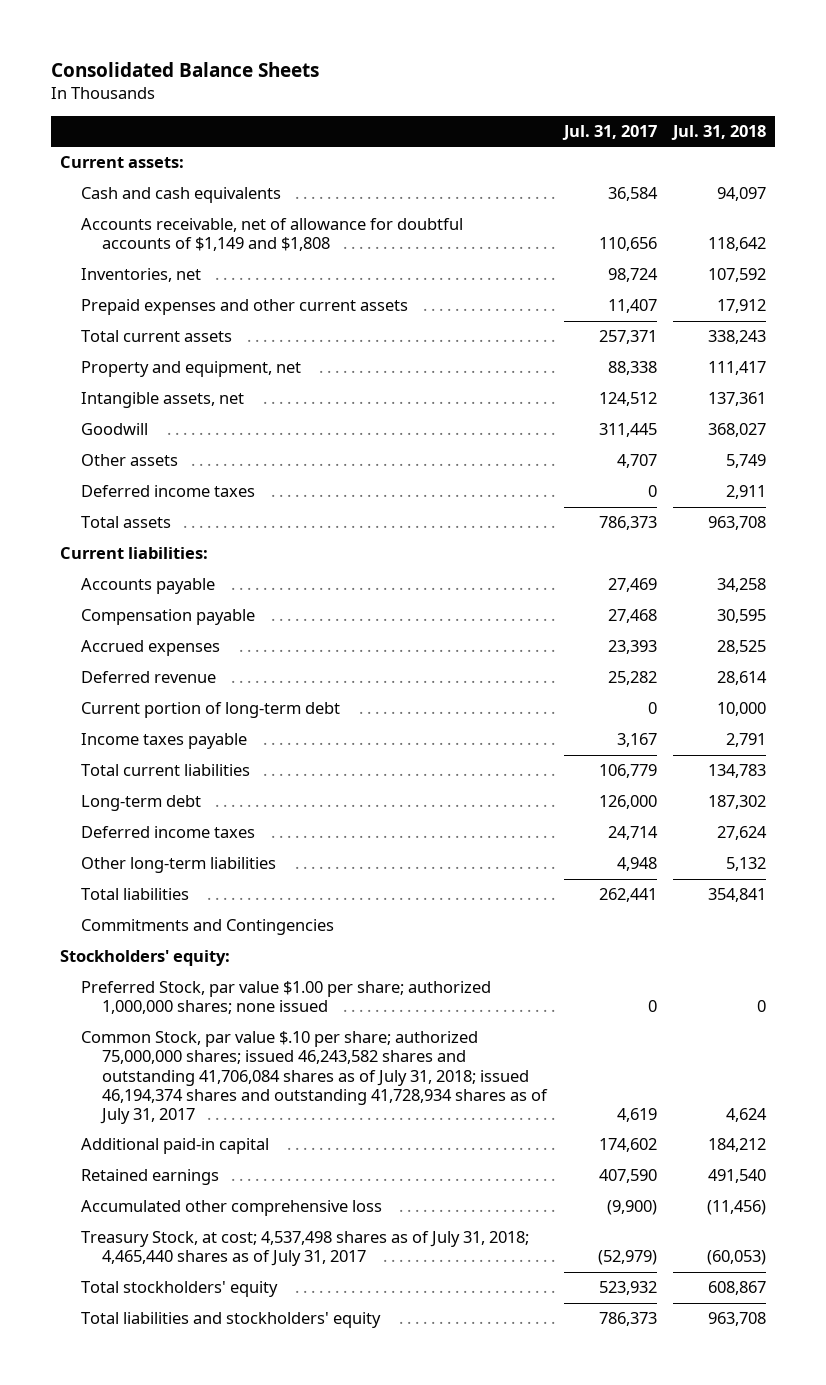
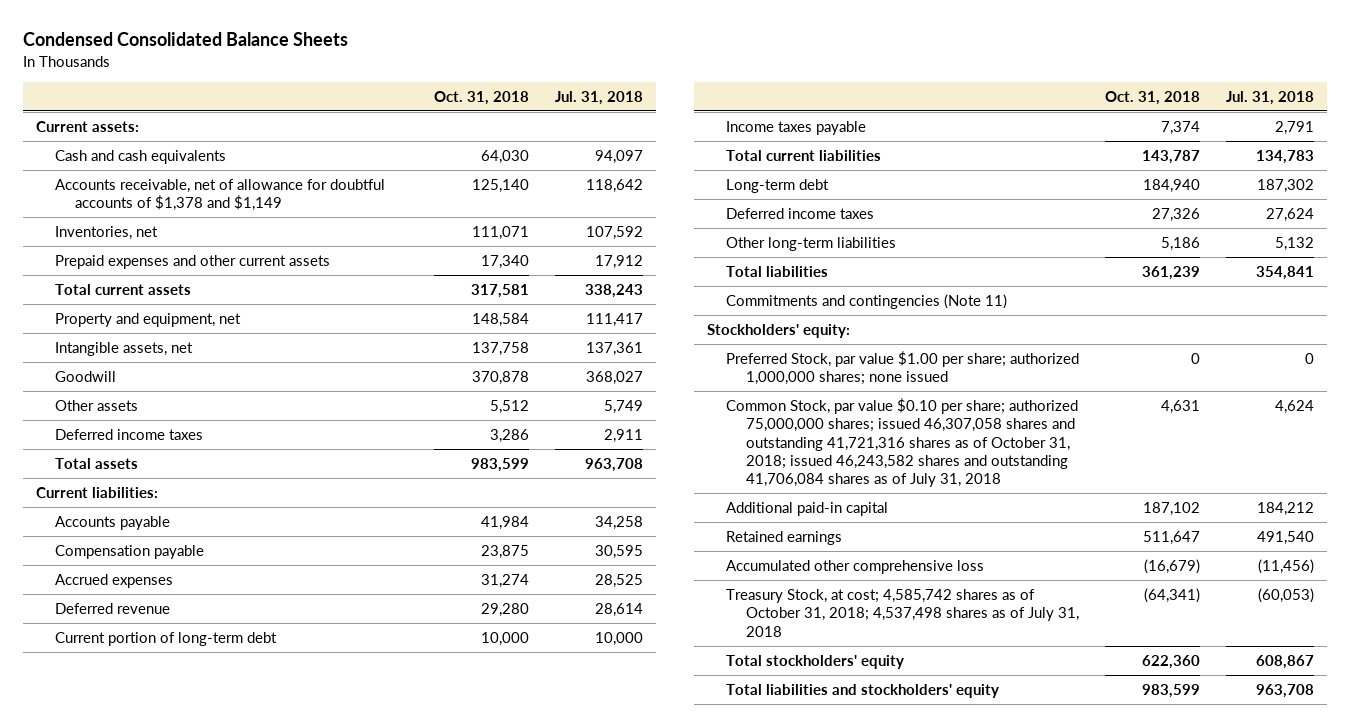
[51,61,320,77] Consolidated Balance Sheets -> [22,32,348,47] Condensed Consolidated Balance Sheets
[561,124,657,140] Jul. 31, 2017 -> none
none -> [434,90,530,105] Oct. 31, 2018
[80,218,463,252] Accounts receivable, net of allowance for doubtful accounts of $1,149 and $1,808 -> [55,178,386,212] Accounts receivable, net of allowance for doubtful accounts of $1,378 and $1,149
[80,919,334,936] Commitments and Contingencies -> [726,293,1008,309] Commitments and contingencies (Note 11)
[80,1031,548,1124] Common Stock, par value $.10 per share; authorized 75,000,000 shares; issued 46,243,582 shares and outstanding 41,706,084 shares as of July 31, 2018; issued 46,194,374 shares and outstanding 41,728,934 shares as of July 31, 2017 -> [726,397,1079,488] Common Stock, par value $0.10 per share; authorized 75,000,000 shares; issued 46,307,058 shares and outstanding 41,721,316 shares as of October 31, 2018; issued 46,243,582 shares and outstanding 41,706,084 shares as of July 31, 2018
[80,1231,529,1267] Treasury Stock, at cost; 4,537,498 shares as of July 31, 2018; 4,465,440 shares as of July 31, 2017 -> [726,588,1079,637] Treasury Stock, at cost; 4,585,742 shares as of October 31, 2018; 4,537,498 shares as of July 31, 2018

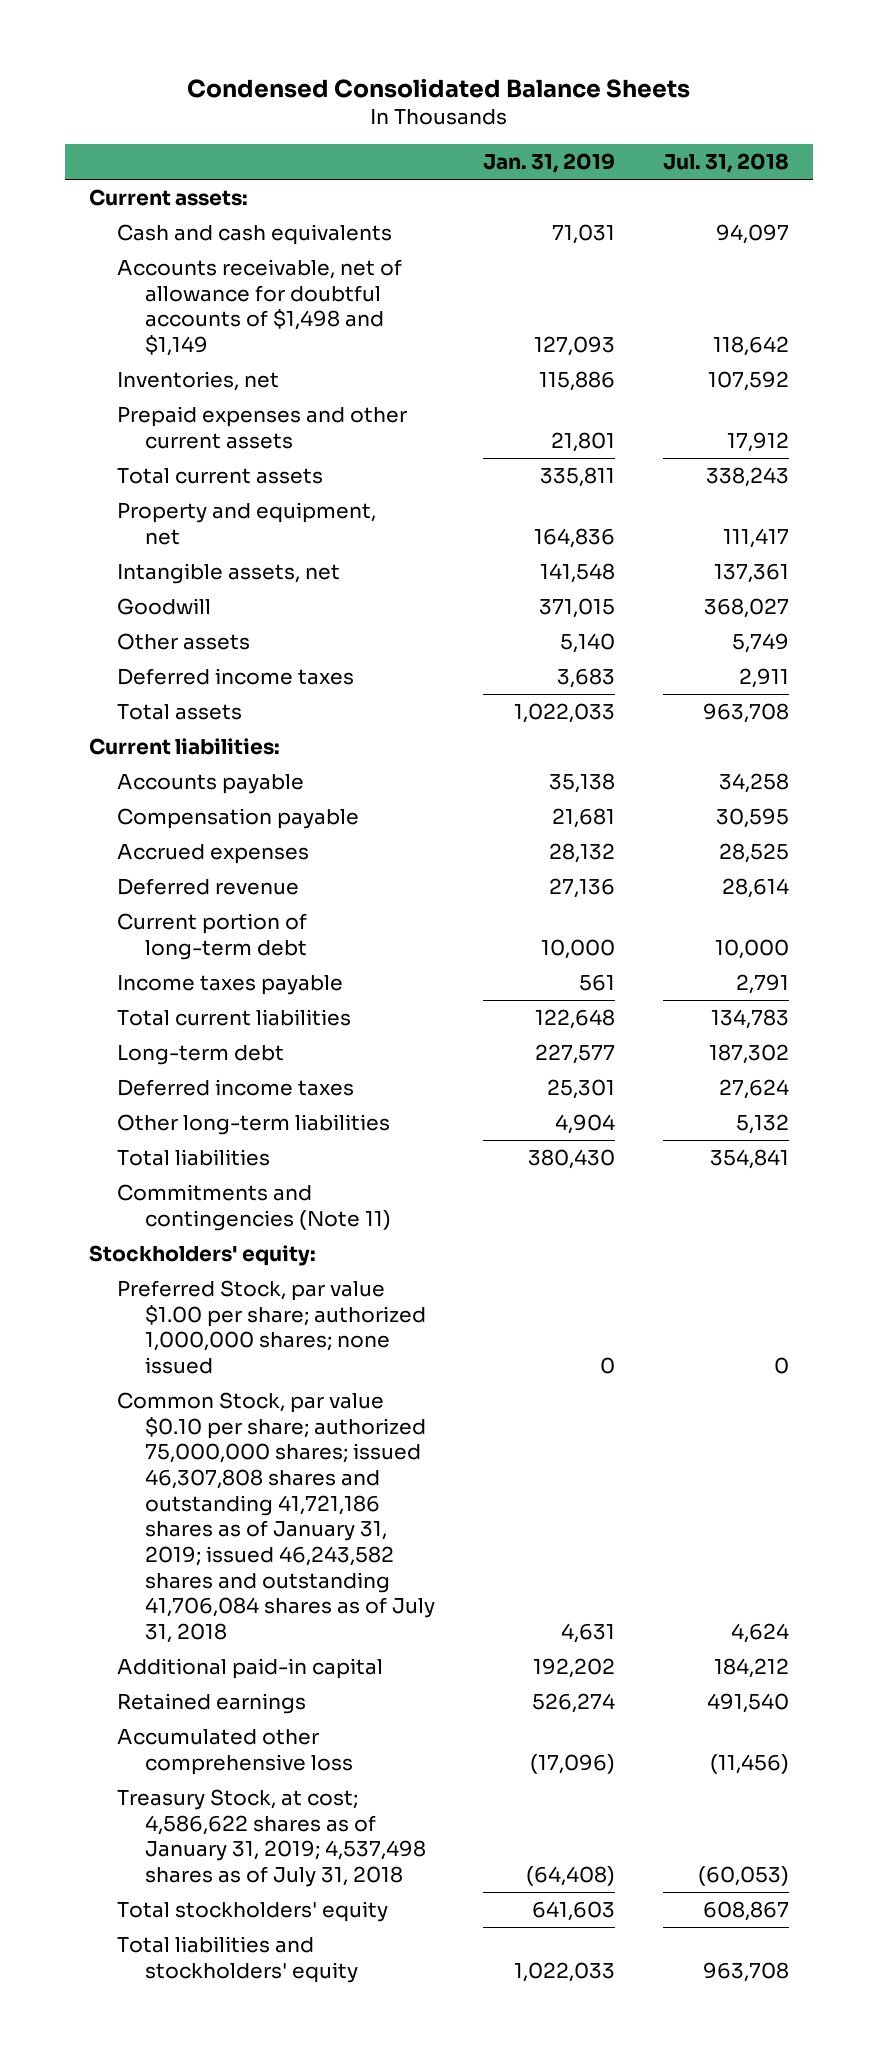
[434,90,530,105] Oct. 31, 2018 -> none
none -> [482,153,615,174] Jan. 31, 2019
[55,178,386,212] Accounts receivable, net of allowance for doubtful accounts of $1,378 and $1,149 -> [116,258,402,356] Accounts receivable, net of allowance for doubtful accounts of $1,498 and $1,149
[726,397,1079,488] Common Stock, par value $0.10 per share; authorized 75,000,000 shares; issued 46,307,058 shares and outstanding 41,721,316 shares as of October 31, 2018; issued 46,243,582 shares and outstanding 41,706,084 shares as of July 31, 2018 -> [116,1391,435,1644] Common Stock, par value $0.10 per share; authorized 75,000,000 shares; issued 46,307,808 shares and outstanding 41,721,186 shares as of January 31, 2019; issued 46,243,582 shares and outstanding 41,706,084 shares as of July 31, 2018
[726,588,1079,637] Treasury Stock, at cost; 4,585,742 shares as of October 31, 2018; 4,537,498 shares as of July 31, 2018 -> [116,1788,426,1887] Treasury Stock, at cost; 4,586,622 shares as of January 31, 2019; 4,537,498 shares as of July 31, 2018

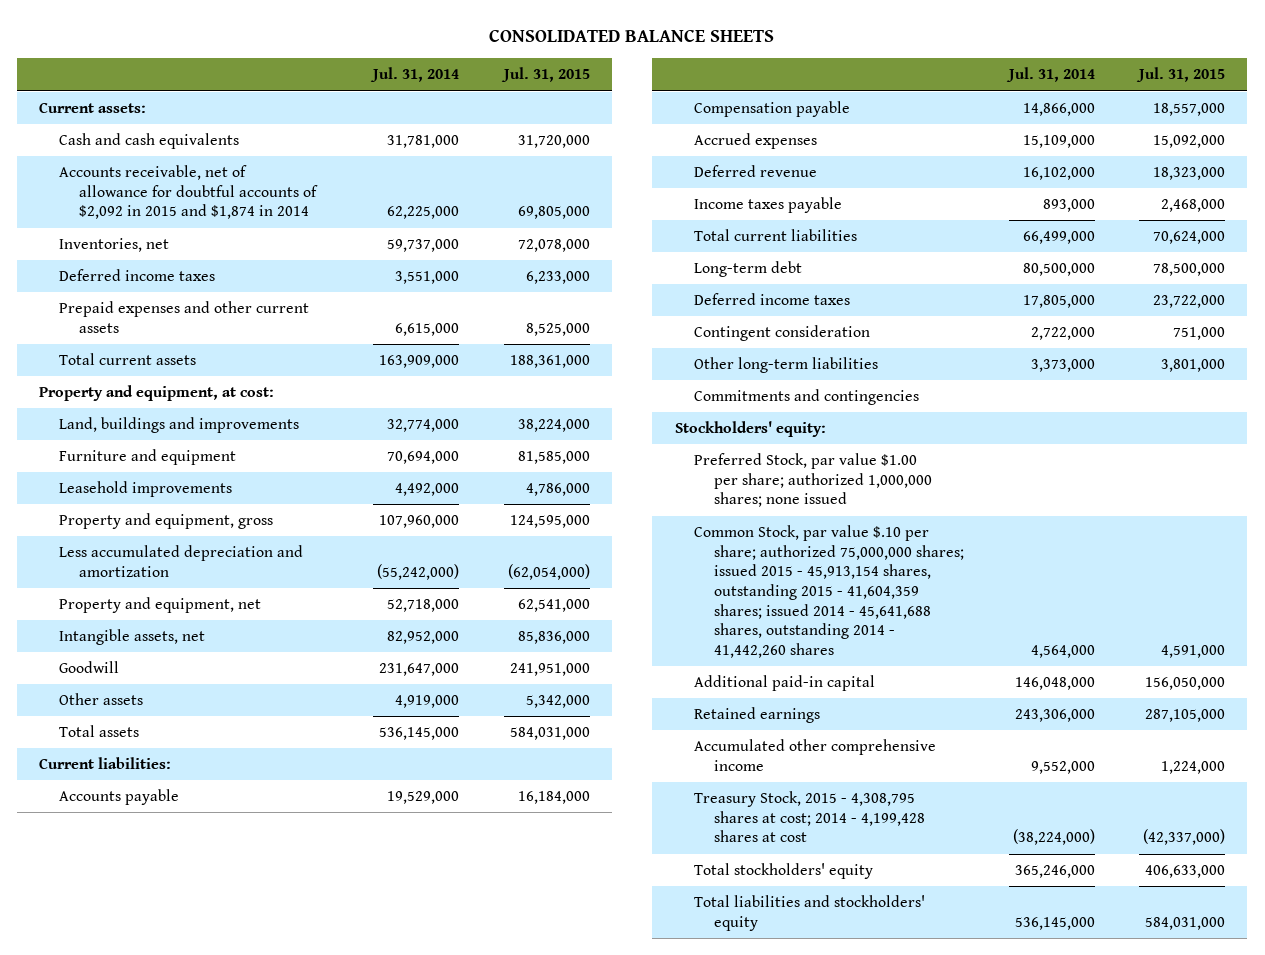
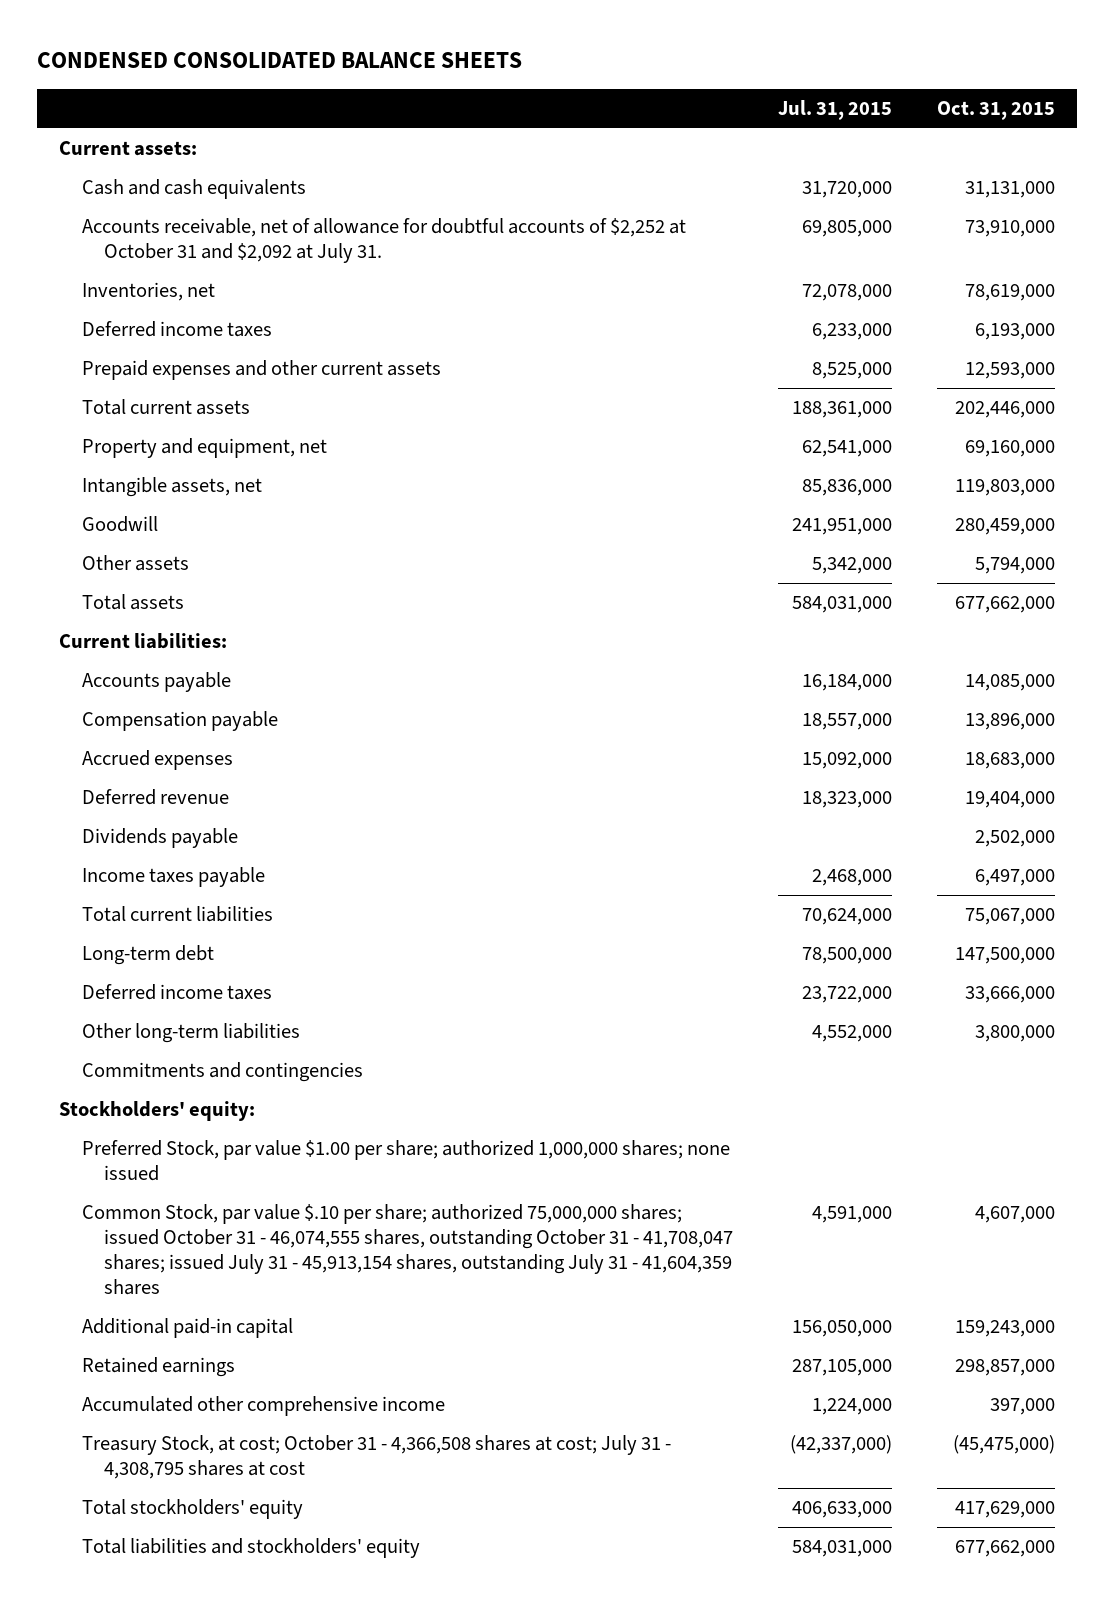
[489,29,775,43] CONSOLIDATED BALANCE SHEETS -> [36,52,522,69] CONDENSED CONSOLIDATED BALANCE SHEETS
[370,67,460,83] Jul. 31, 2014 -> none
none -> [936,101,1055,121] Oct. 31, 2015
[59,165,318,220] Accounts receivable, net of allowance for doubtful accounts of $2,092 in 2015 and $1,874 in 2014 -> [81,218,686,264] Accounts receivable, net of allowance for doubtful accounts of $2,252 at October 31 and $2,092 at July 31.
[39,385,275,402] Property and equipment, at cost: -> none
[59,417,300,434] Land, buildings and improvements -> none
[59,449,237,466] Furniture and equipment -> none
[59,481,233,498] Leasehold improvements -> none
[59,513,274,530] Property and equipment, gross -> none
[59,545,304,577] Less accumulated depreciation and amortization -> none
none -> [81,828,238,849] Dividends payable
[694,325,871,342] Contingent consideration -> none
[1161,359,1226,373] 3,801,000 -> [811,1025,892,1043] 4,552,000
[694,525,965,658] Common Stock, par value $.10 per share; authorized 75,000,000 shares; issued 2015 - 45,913,154 shares, outstanding 2015 - 41,604,359 shares; issued 2014 - 45,641,688 shares, outstanding 2014 - 41,442,260 shares -> [81,1204,733,1296] Common Stock, par value $.10 per share; authorized 75,000,000 shares; issued October 31 - 46,074,555 shares, outstanding October 31 - 41,708,047 shares; issued July 31 - 45,913,154 shares, outstanding July 31 - 41,604,359 shares
[694,791,926,843] Treasury Stock, 2015 - 4,308,795 shares at cost; 2014 - 4,199,428 shares at cost -> [81,1435,671,1480] Treasury Stock, at cost; October 31 - 4,366,508 shares at cost; July 31 - 4,308,795 shares at cost

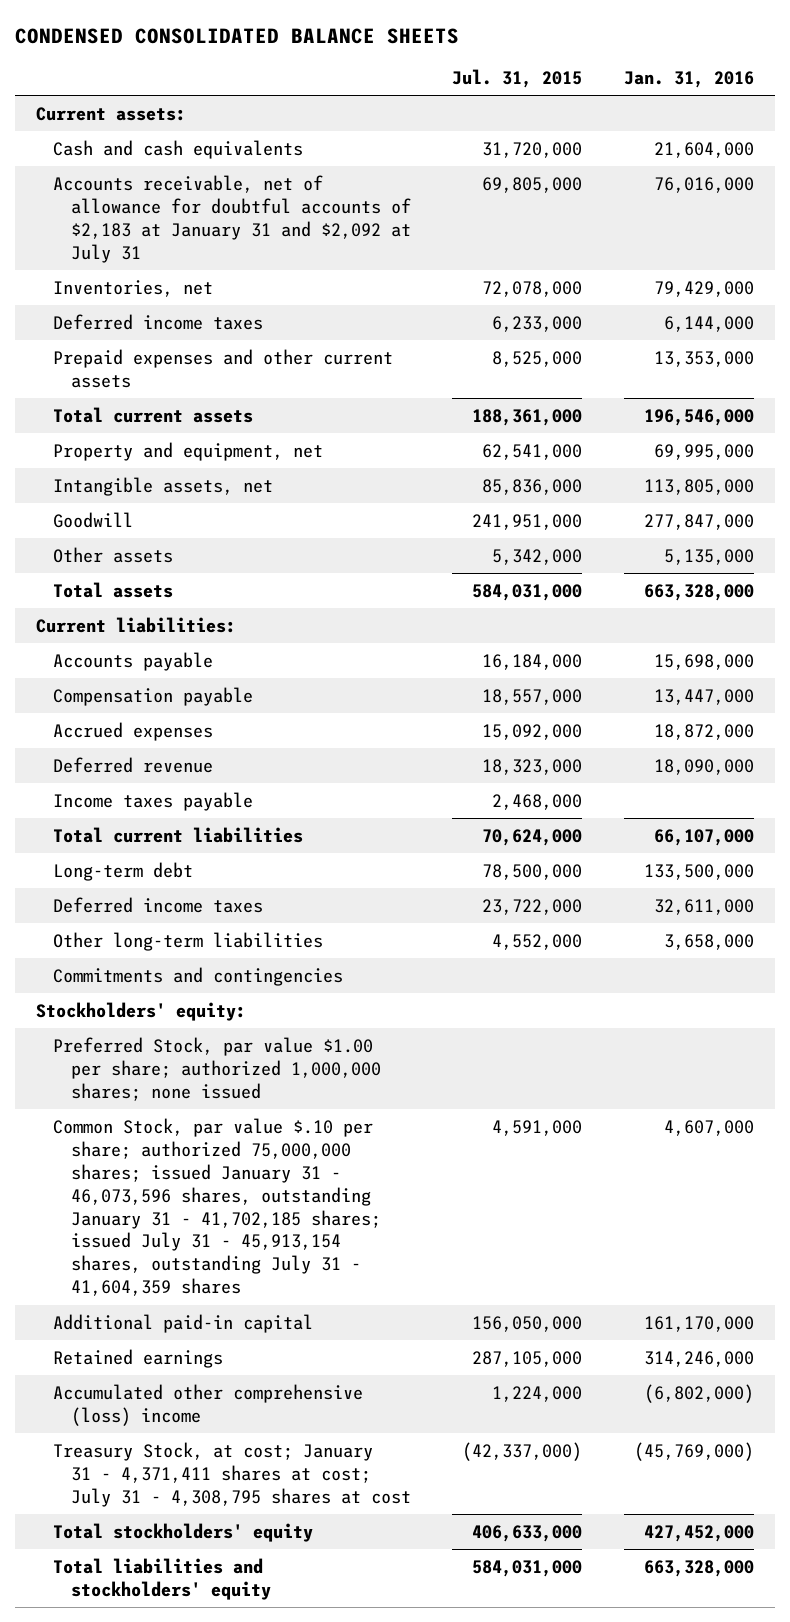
[936,101,1055,121] Oct. 31, 2015 -> none
none -> [624,71,755,89] Jan. 31, 2016
[81,218,686,264] Accounts receivable, net of allowance for doubtful accounts of $2,252 at October 31 and $2,092 at July 31. -> [53,174,411,263] Accounts receivable, net of allowance for doubtful accounts of $2,183 at January 31 and $2,092 at July 31
[81,828,238,849] Dividends payable -> none
[81,1204,733,1296] Common Stock, par value $.10 per share; authorized 75,000,000 shares; issued October 31 - 46,074,555 shares, outstanding October 31 - 41,708,047 shares; issued July 31 - 45,913,154 shares, outstanding July 31 - 41,604,359 shares -> [53,1117,381,1297] Common Stock, par value $.10 per share; authorized 75,000,000 shares; issued January 31 - 46,073,596 shares, outstanding January 31 - 41,702,185 shares; issued July 31 - 45,913,154 shares, outstanding July 31 - 41,604,359 shares
[81,1396,445,1417] Accumulated other comprehensive income -> [53,1383,364,1426] Accumulated other comprehensive (loss) income
[81,1435,671,1480] Treasury Stock, at cost; October 31 - 4,366,508 shares at cost; July 31 - 4,308,795 shares at cost -> [53,1441,411,1507] Treasury Stock, at cost; January 31 - 4,371,411 shares at cost; July 31 - 4,308,795 shares at cost

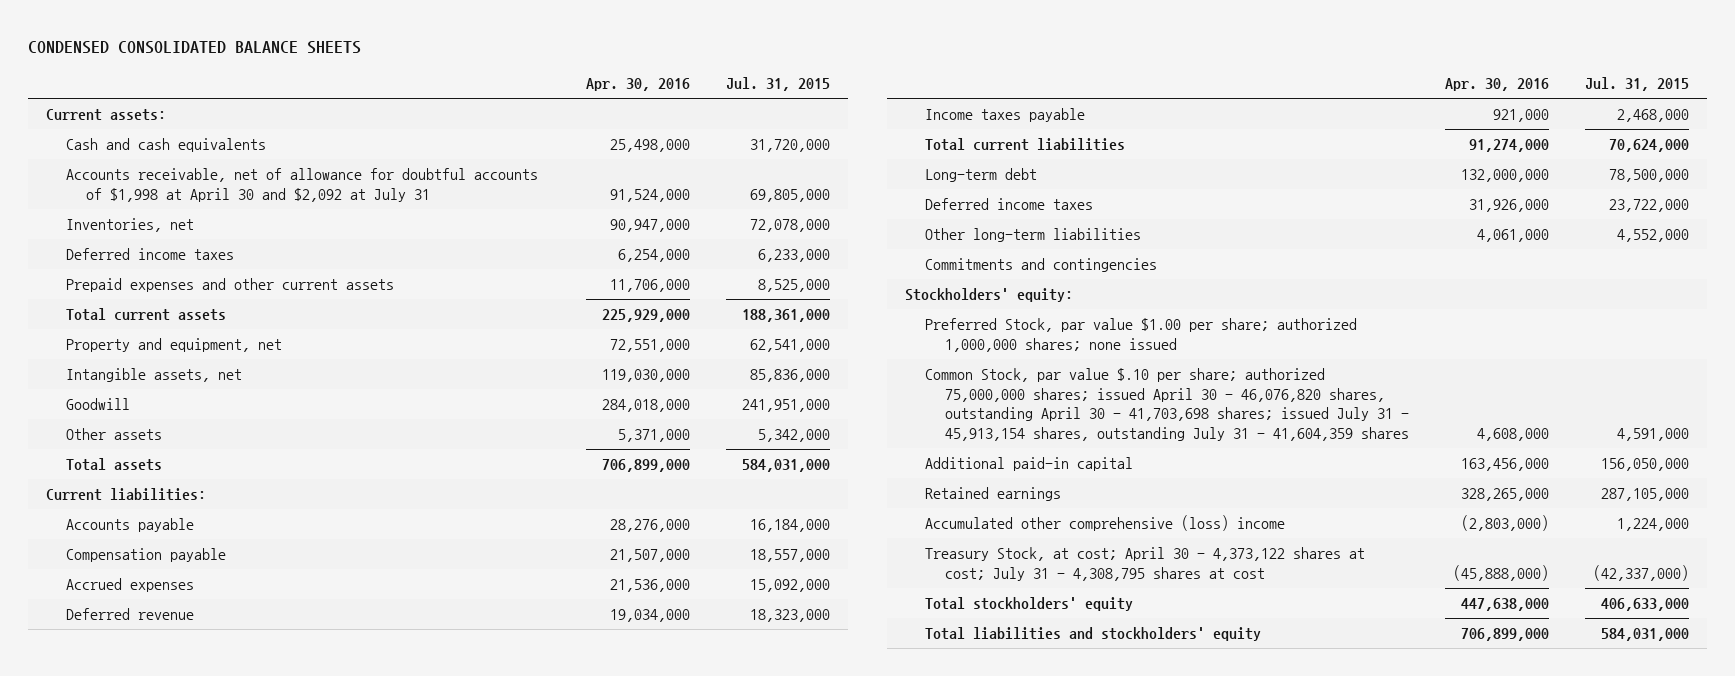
[624,71,755,89] Jan. 31, 2016 -> none
none -> [585,78,690,92] Apr. 30, 2016
[53,174,411,263] Accounts receivable, net of allowance for doubtful accounts of $2,183 at January 31 and $2,092 at July 31 -> [65,168,538,202] Accounts receivable, net of allowance for doubtful accounts of $1,998 at April 30 and $2,092 at July 31
[53,1117,381,1297] Common Stock, par value $.10 per share; authorized 75,000,000 shares; issued January 31 - 46,073,596 shares, outstanding January 31 - 41,702,185 shares; issued July 31 - 45,913,154 shares, outstanding July 31 - 41,604,359 shares -> [925,368,1410,441] Common Stock, par value $.10 per share; authorized 75,000,000 shares; issued April 30 - 46,076,820 shares, outstanding April 30 - 41,703,698 shares; issued July 31 - 45,913,154 shares, outstanding July 31 - 41,604,359 shares
[53,1441,411,1507] Treasury Stock, at cost; January 31 - 4,371,411 shares at cost; July 31 - 4,308,795 shares at cost -> [925,547,1366,581] Treasury Stock, at cost; April 30 - 4,373,122 shares at cost; July 31 - 4,308,795 shares at cost

